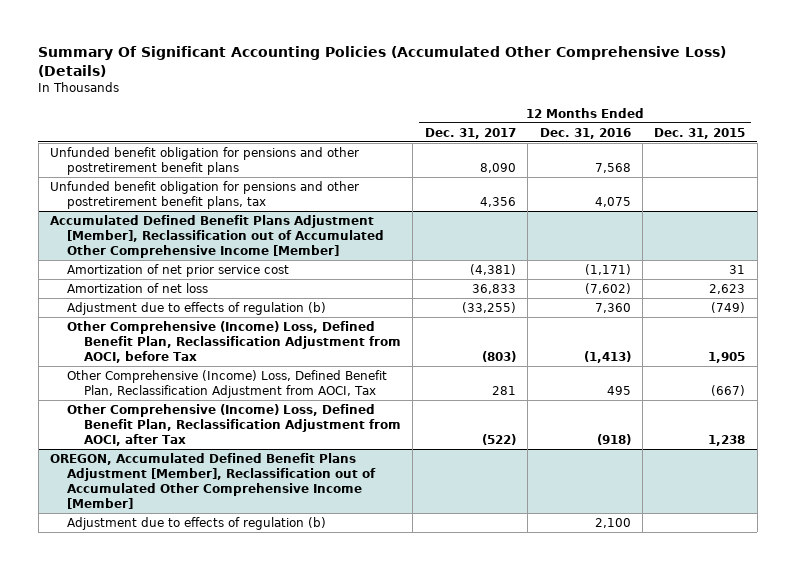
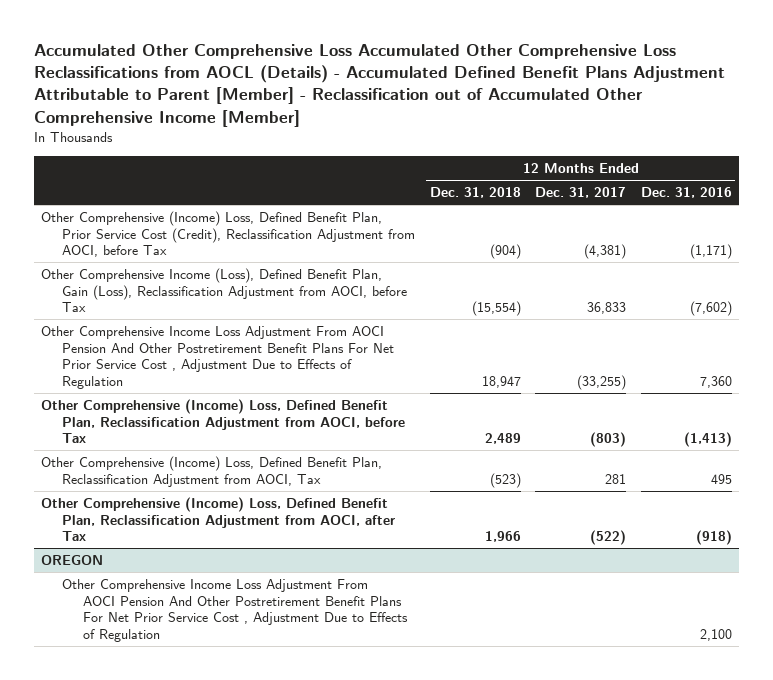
[38,46,727,77] Summary Of Significant Accounting Policies (Accumulated Other Comprehensive Loss) (Details) -> [34,44,726,127] Accumulated Other Comprehensive Loss Accumulated Other Comprehensive Loss Reclassifications from AOCL (Details) - Accumulated Defined Benefit Plans Adjustment Attributable to Parent [Member] - Reclassification out of Accumulated Other Comprehensive Income [Member]
[654,127,746,139] Dec. 31, 2015 -> none
none -> [429,187,521,199] Dec. 31, 2018
[50,146,360,175] Unfunded benefit obligation for pensions and other postretirement benefit plans -> none
[50,180,360,209] Unfunded benefit obligation for pensions and other postretirement benefit plans, tax -> none
[50,214,385,258] Accumulated Defined Benefit Plans Adjustment [Member], Reclassification out of Accumulated Other Comprehensive Income [Member] -> none
[67,263,290,277] Amortization of net prior service cost -> [41,211,416,258] Other Comprehensive (Income) Loss, Defined Benefit Plan, Prior Service Cost (Credit), Reclassification Adjustment from AOCI, before Tax
[67,282,209,293] Amortization of net loss -> [41,268,408,313] Other Comprehensive Income (Loss), Defined Benefit Plan, Gain (Loss), Reclassification Adjustment from AOCI, before Tax
[67,301,327,315] Adjustment due to effects of regulation (b) -> [41,326,395,389] Other Comprehensive Income Loss Adjustment From AOCI Pension And Other Postretirement Benefit Plans For Net Prior Service Cost , Adjustment Due to Effects of Regulation
[50,452,377,509] OREGON, Accumulated Defined Benefit Plans Adjustment [Member], Reclassification out of Accumulated Other Comprehensive Income [Member] -> none
none -> [41,555,104,566] OREGON
[67,516,327,530] Adjustment due to effects of regulation (b) -> [62,579,408,642] Other Comprehensive Income Loss Adjustment From AOCI Pension And Other Postretirement Benefit Plans For Net Prior Service Cost , Adjustment Due to Effects of Regulation

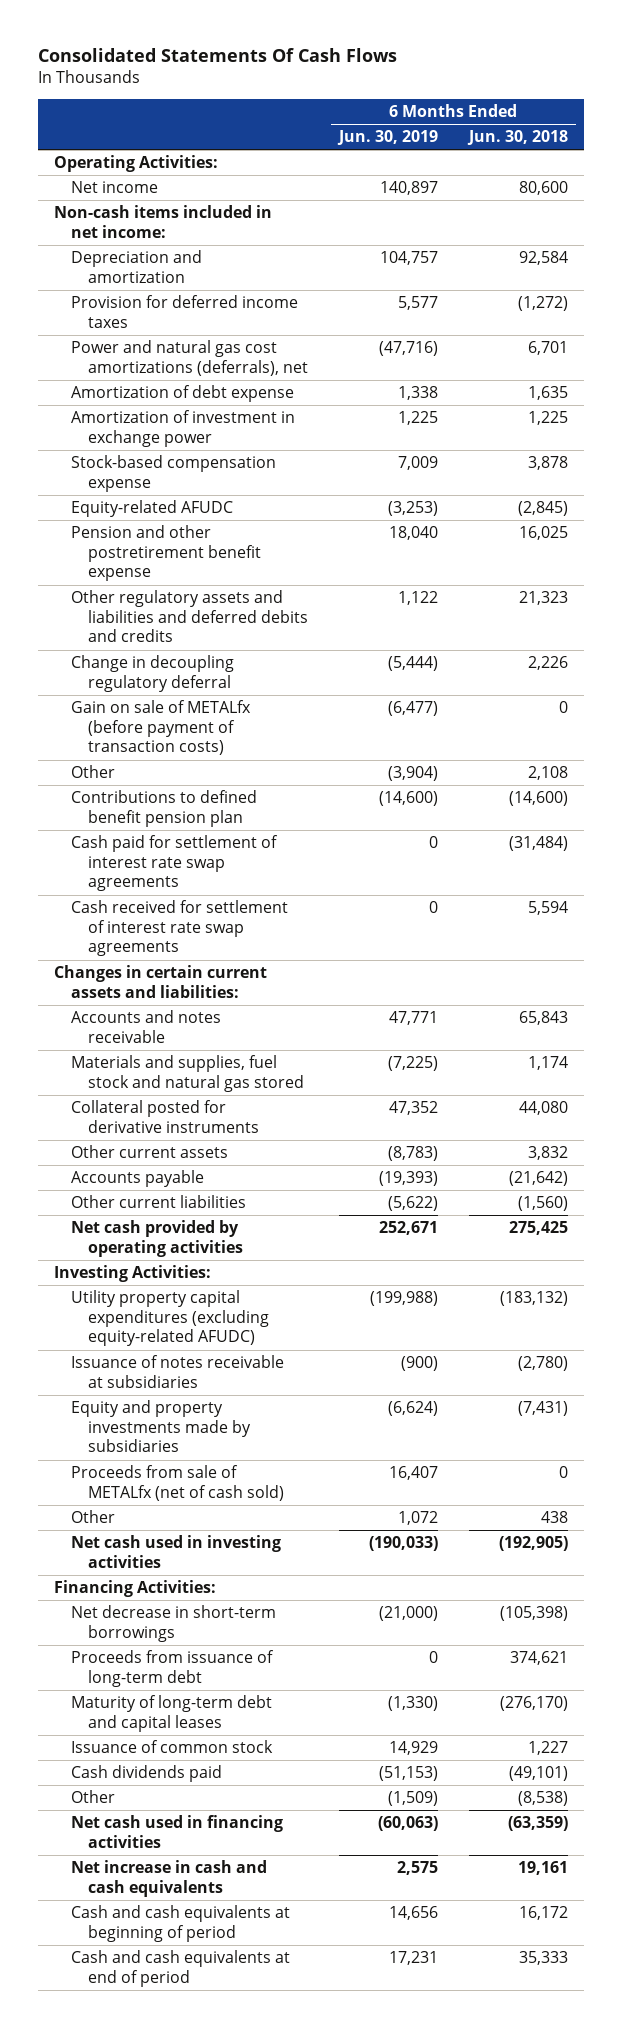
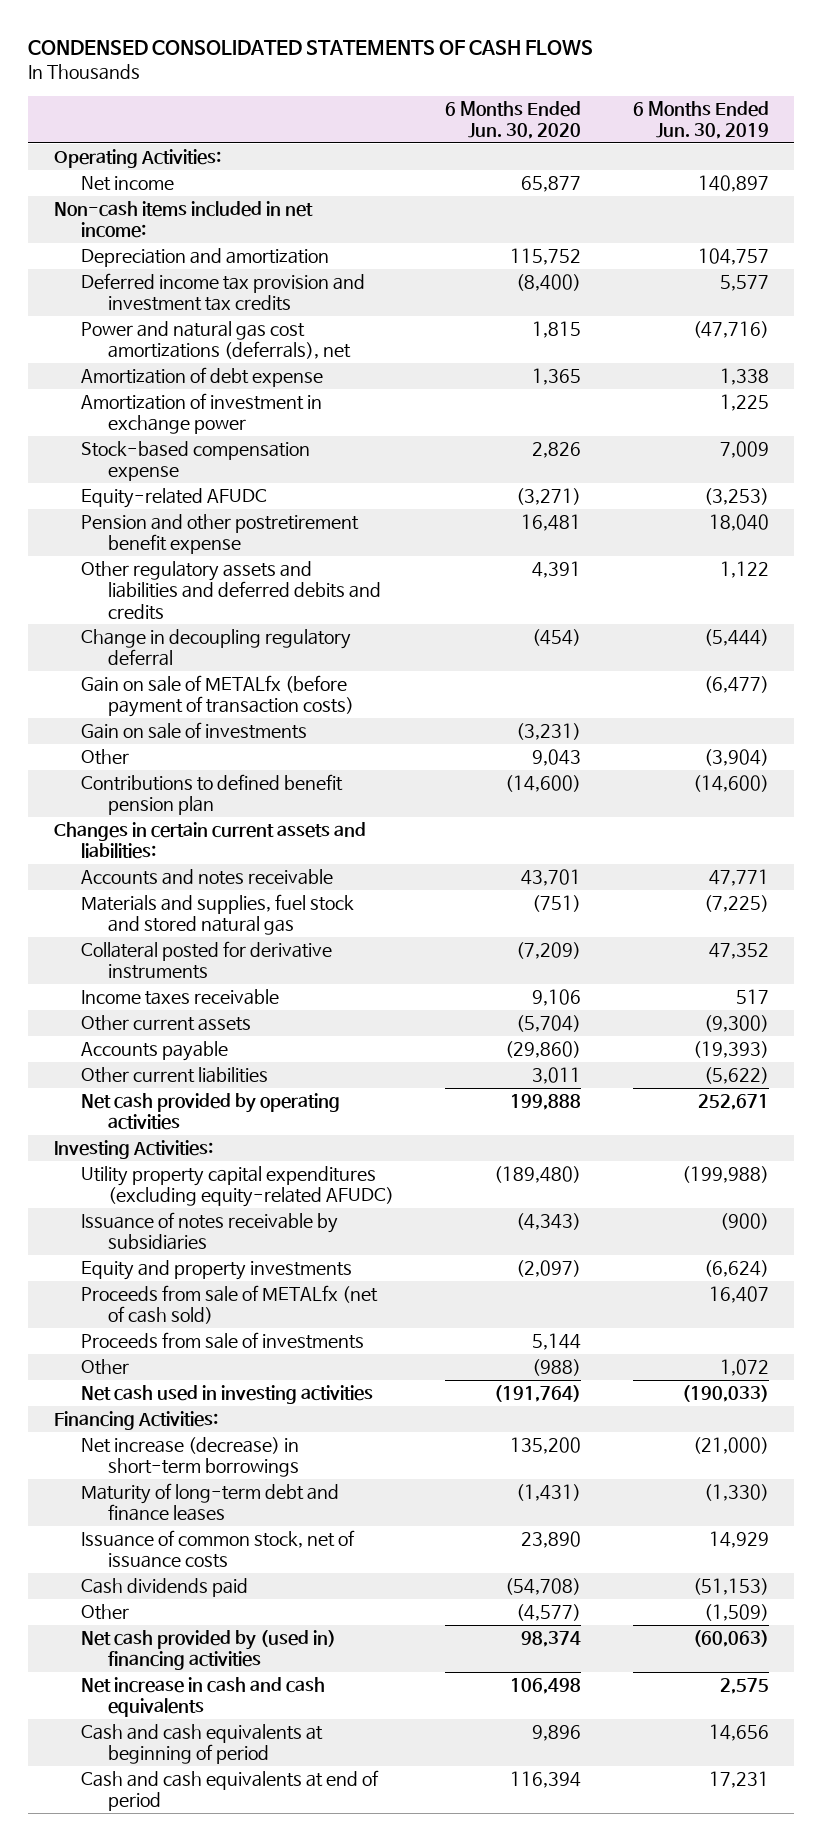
[38,48,398,63] Consolidated Statements Of Cash Flows -> [27,39,593,55] CONDENSED CONSOLIDATED STATEMENTS OF CASH FLOWS
[466,130,568,146] Jun. 30, 2018 -> none
none -> [445,101,582,140] 6 Months Ended Jun. 30, 2020
[70,295,298,328] Provision for deferred income taxes -> [80,273,365,312] Deferred income tax provision and investment tax credits
none -> [80,722,307,740] Gain on sale of investments
[70,835,278,892] Cash paid for settlement of interest rate swap agreements -> none
[70,900,288,957] Cash received for settlement of interest rate swap agreements -> none
[70,1055,304,1092] Materials and supplies, fuel stock and natural gas stored -> [80,894,354,936] Materials and supplies, fuel stock and stored natural gas
none -> [80,989,279,1006] Income taxes receivable
[387,1146,438,1162] (8,783) -> [703,1015,769,1033] (9,300)
[70,1355,284,1388] Issuance of notes receivable at subsidiaries -> [80,1212,338,1251] Issuance of notes receivable by subsidiaries
[70,1400,251,1453] Equity and property investments made by subsidiaries -> [80,1260,352,1281] Equity and property investments
none -> [80,1332,364,1350] Proceeds from sale of investments
[70,1650,274,1687] Proceeds from issuance of long-term debt -> none
[70,1605,276,1642] Net decrease in short-term borrowings -> [80,1437,300,1478] Net increase (decrease) in short-term borrowings
[70,1695,272,1732] Maturity of long-term debt and capital leases -> [80,1483,339,1522] Maturity of long-term debt and finance leases
[70,1740,273,1754] Issuance of common stock -> [80,1530,355,1569] Issuance of common stock, net of issuance costs
[70,1815,283,1848] Net cash used in financing activities -> [80,1630,336,1671] Net cash provided by (used in) financing activities

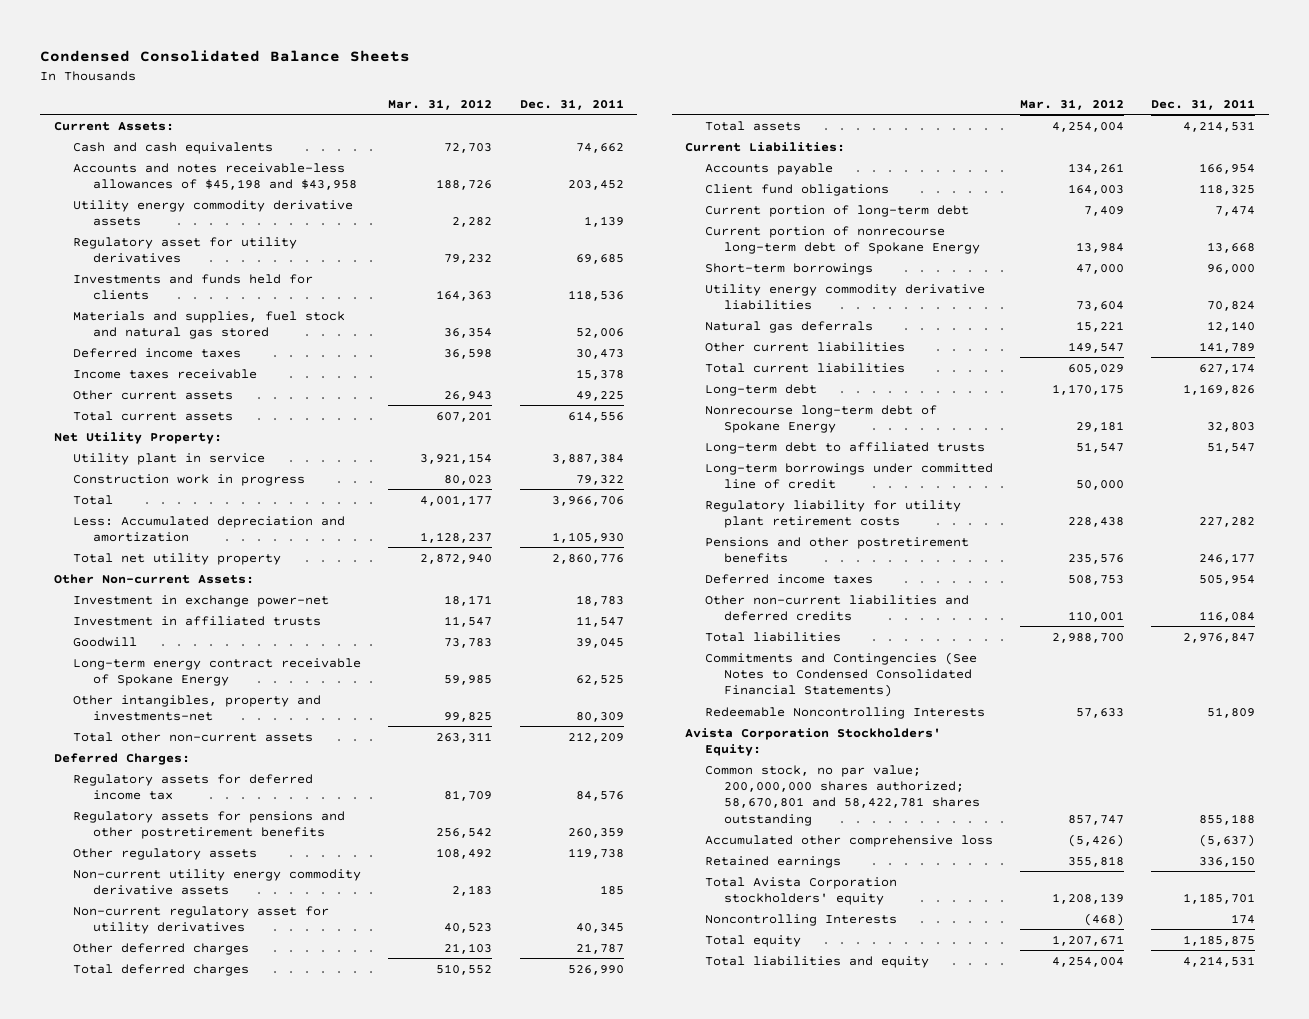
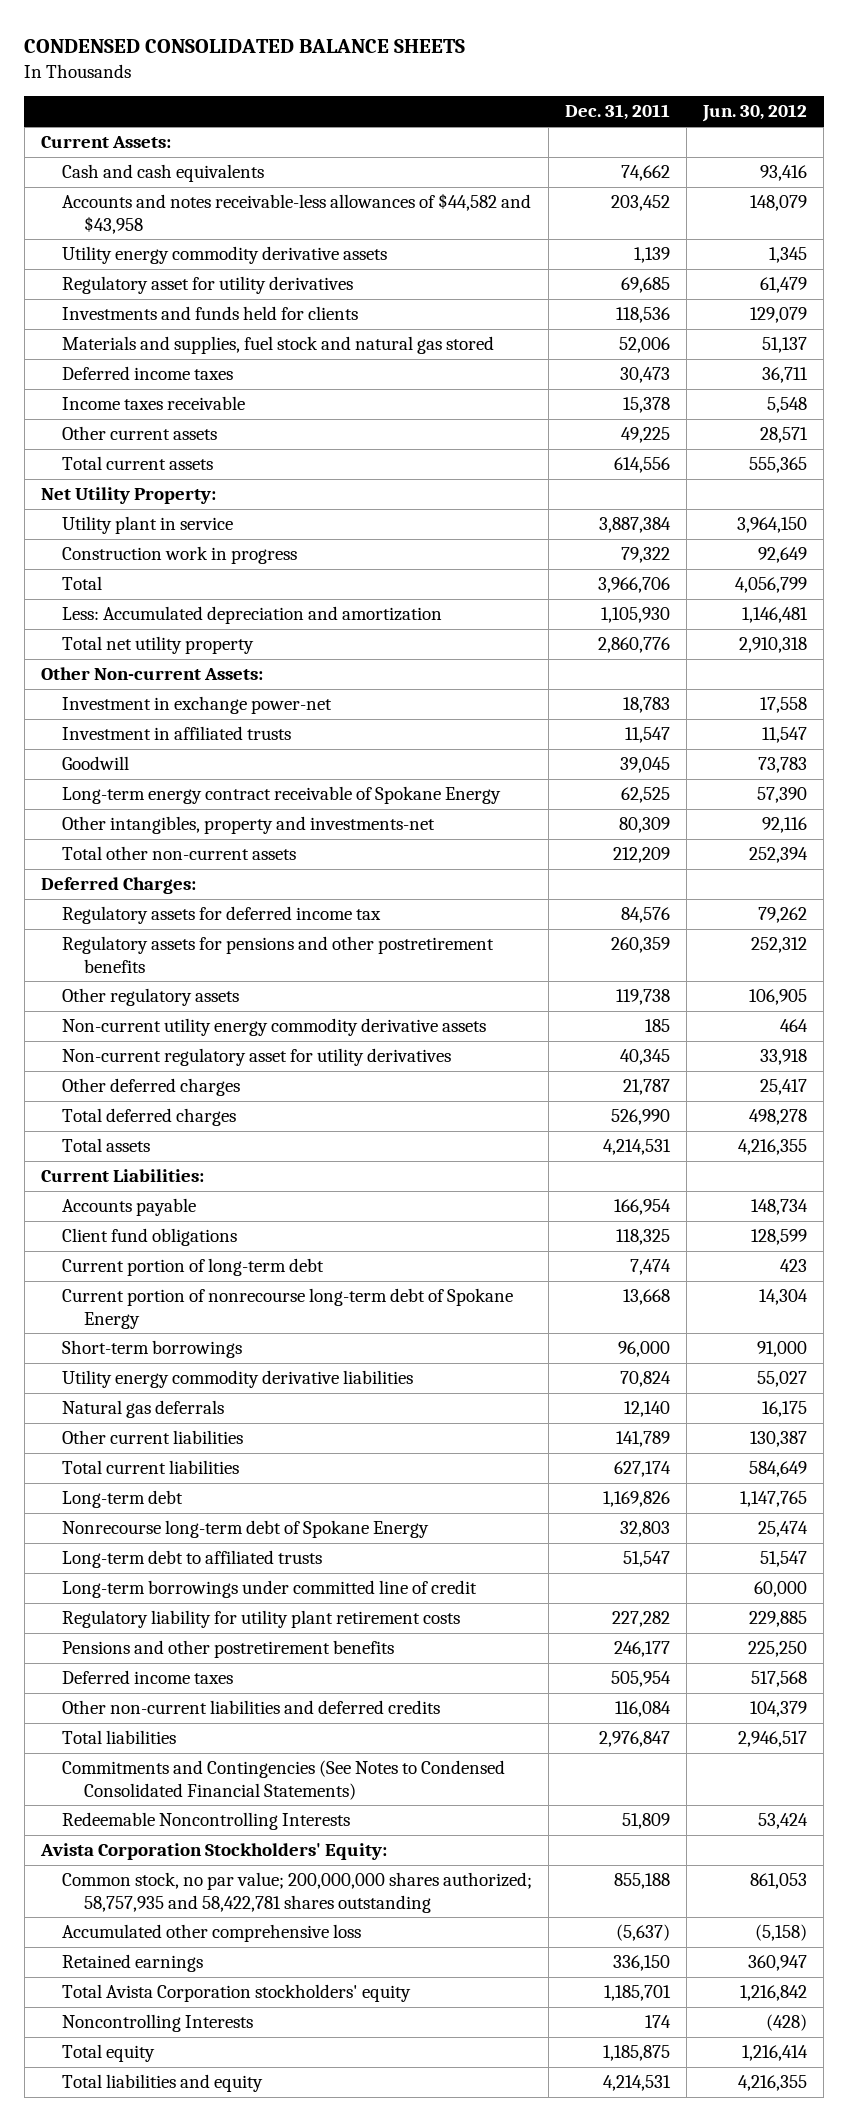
[40,50,411,63] Condensed Consolidated Balance Sheets -> [24,38,466,53] CONDENSED CONSOLIDATED BALANCE SHEETS
[388,99,493,111] Mar. 31, 2012 -> none
none -> [702,104,808,123] Jun. 30, 2012
[73,162,357,190] Accounts and notes receivable-less allowances of $45,198 and $43,958 -> [62,193,532,234] Accounts and notes receivable-less allowances of $44,582 and $43,958
[704,764,981,826] Common stock, no par value; 200,000,000 shares authorized; 58,670,801 and 58,422,781 shares outstanding -> [62,1872,533,1913] Common stock, no par value; 200,000,000 shares authorized; 58,757,935 and 58,422,781 shares outstanding

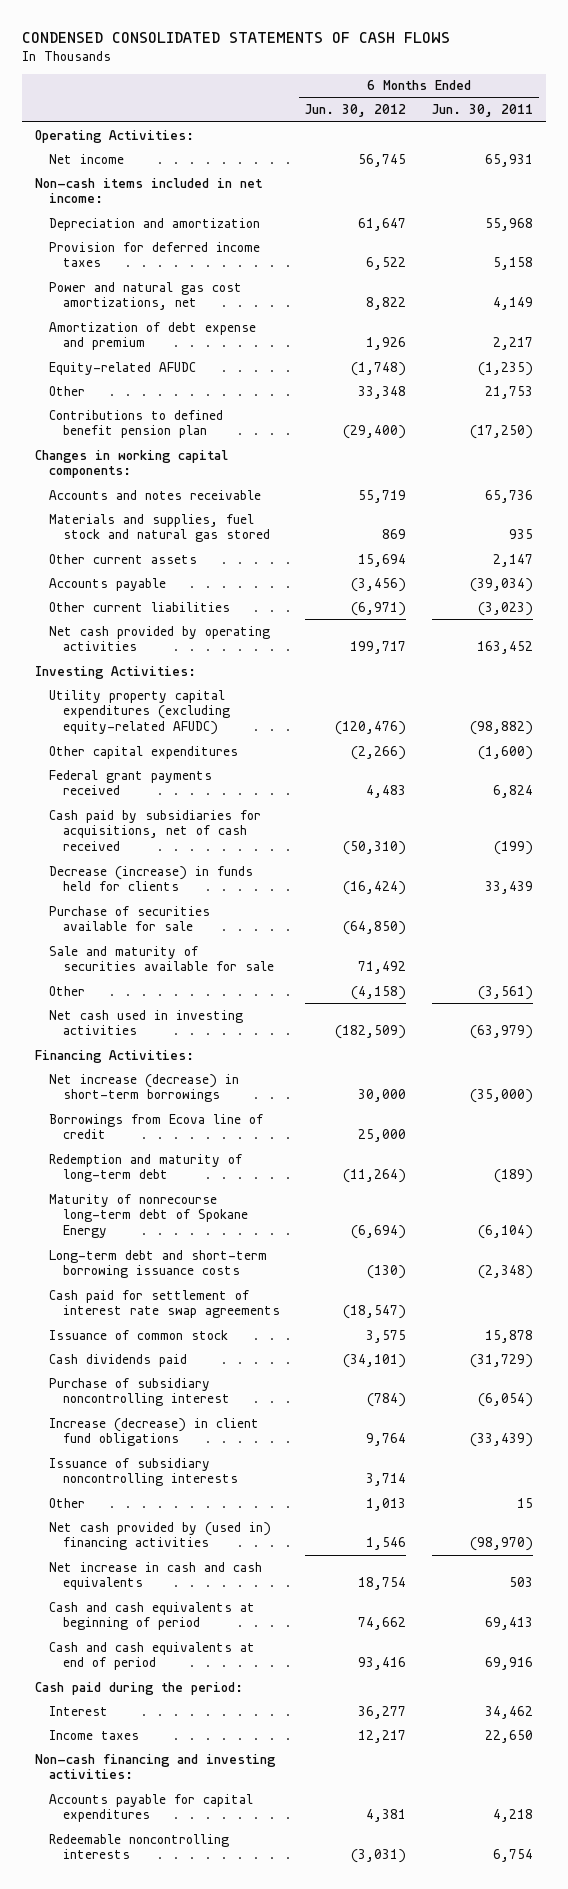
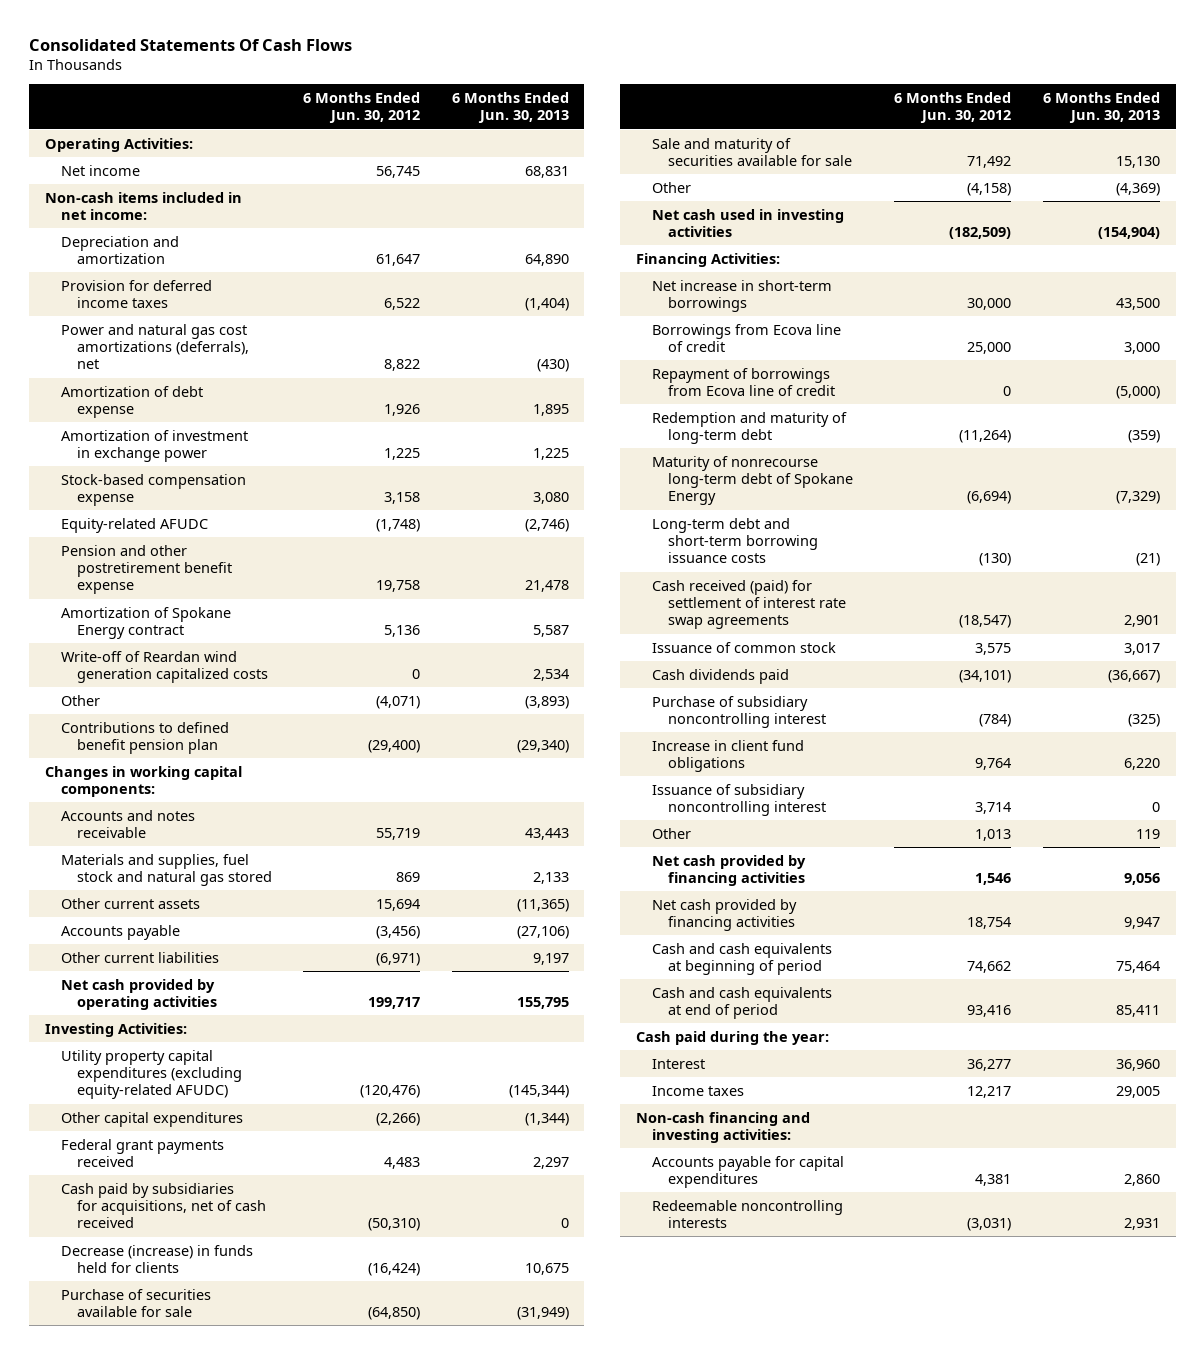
[22,31,451,43] CONDENSED CONSOLIDATED STATEMENTS OF CASH FLOWS -> [28,39,352,52] Consolidated Statements Of Cash Flows
[431,104,533,118] Jun. 30, 2011 -> none
none -> [451,92,569,124] 6 Months Ended Jun. 30, 2013
[48,281,242,311] Power and natural gas cost amortizations, net -> [60,323,249,370] Power and natural gas cost amortizations (deferrals), net
[48,321,256,351] Amortization of debt expense and premium -> [60,385,203,418] Amortization of debt expense
none -> [60,429,248,462] Amortization of investment in exchange power
none -> [60,473,246,506] Stock-based compensation expense
none -> [60,544,232,595] Pension and other postretirement benefit expense
none -> [60,606,231,639] Amortization of Spokane Energy contract
none -> [60,650,268,683] Write-off of Reardan wind generation capitalized costs
[358,385,407,399] 33,348 -> [376,695,421,709] (4,071)
[48,1073,239,1103] Net increase (decrease) in short-term borrowings -> [651,279,832,312] Net increase in short-term borrowings
none -> [651,367,835,396] Repayment of borrowings from Ecova line of credit
[48,1289,280,1319] Cash paid for settlement of interest rate swap agreements -> [651,579,846,630] Cash received (paid) for settlement of interest rate swap agreements
[48,1417,259,1447] Increase (decrease) in client fund obligations -> [651,739,804,772] Increase in client fund obligations
[48,1457,238,1487] Issuance of subsidiary noncontrolling interests -> [651,783,826,816] Issuance of subsidiary noncontrolling interest
[48,1521,271,1551] Net cash provided by (used in) financing activities -> [651,854,806,886] Net cash provided by financing activities
[48,1561,262,1591] Net increase in cash and cash equivalents -> [651,898,797,931] Net cash provided by financing activities
[34,1681,243,1695] Cash paid during the period: -> [635,1030,829,1045] Cash paid during the year:

